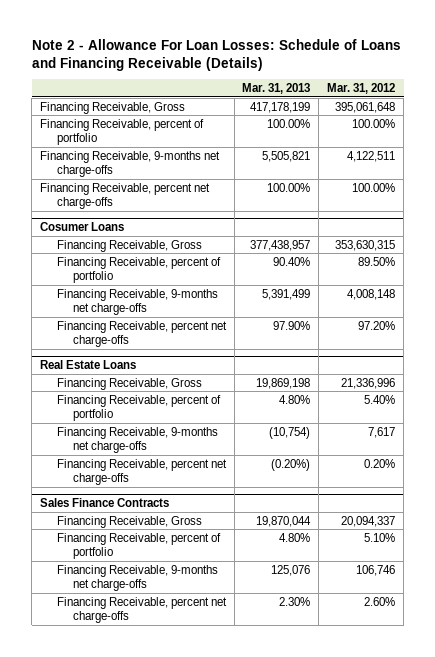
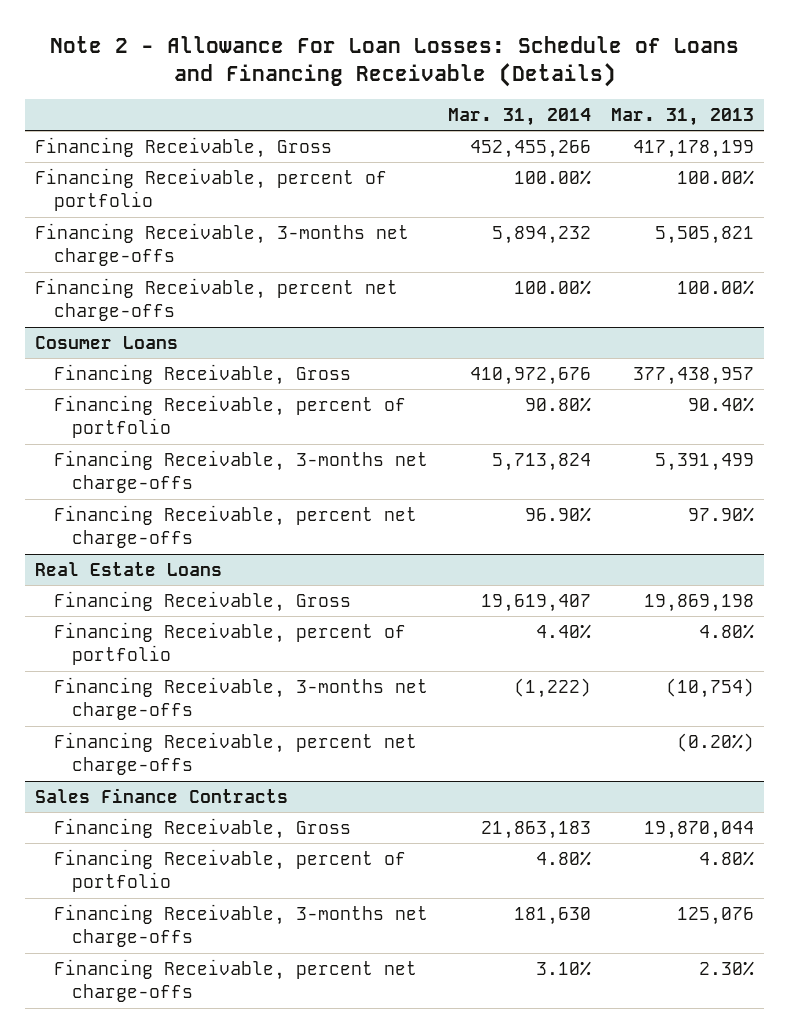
[327,83,396,95] Mar. 31, 2012 -> none
none -> [447,108,591,127] Mar. 31, 2014
[40,150,221,178] Financing Receivable, 9-months net charge-offs -> [34,222,409,267] Financing Receivable, 3-months net charge-offs
[56,288,218,316] Financing Receivable, 9-months net charge-offs -> [53,449,428,494] Financing Receivable, 3-months net charge-offs
[56,426,218,454] Financing Receivable, 9-months net charge-offs -> [53,676,428,721] Financing Receivable, 3-months net charge-offs
[56,564,218,592] Financing Receivable, 9-months net charge-offs -> [53,903,428,948] Financing Receivable, 3-months net charge-offs

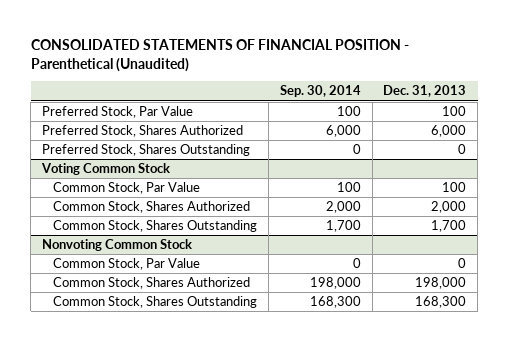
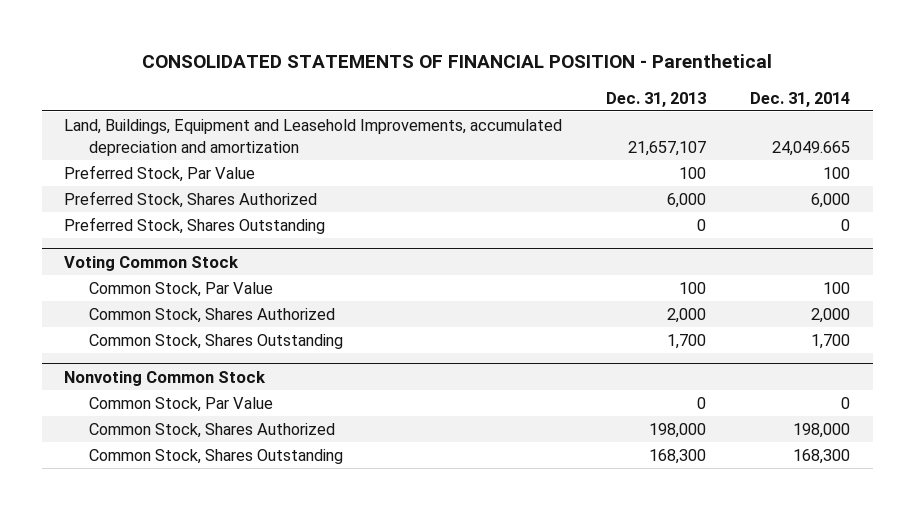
[30,38,409,72] CONSOLIDATED STATEMENTS OF FINANCIAL POSITION - Parenthetical (Unaudited) -> [142,53,773,68] CONSOLIDATED STATEMENTS OF FINANCIAL POSITION - Parenthetical
[279,85,361,98] Sep. 30, 2014 -> none
none -> [750,91,851,107] Dec. 31, 2014
none -> [64,119,563,156] Land, Buildings, Equipment and Leasehold Improvements, accumulated depreciation and amortization

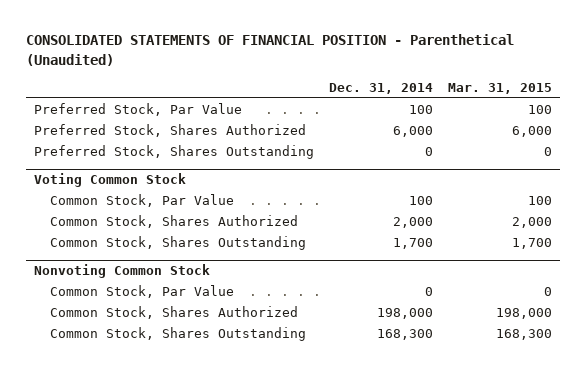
[142,53,773,68] CONSOLIDATED STATEMENTS OF FINANCIAL POSITION - Parenthetical -> [26,34,515,66] CONSOLIDATED STATEMENTS OF FINANCIAL POSITION - Parenthetical (Unaudited)
[606,91,707,107] Dec. 31, 2013 -> none
none -> [448,82,553,94] Mar. 31, 2015
[64,119,563,156] Land, Buildings, Equipment and Leasehold Improvements, accumulated depreciation and amortization -> none

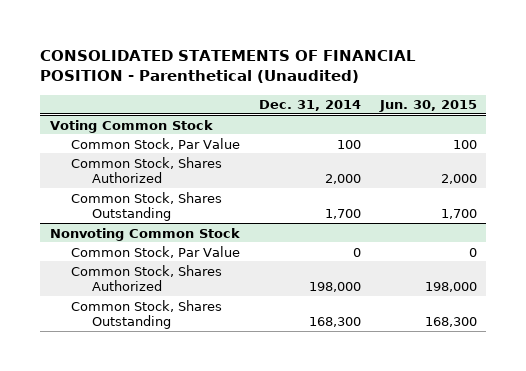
[448,82,553,94] Mar. 31, 2015 -> none
none -> [378,100,477,113] Jun. 30, 2015
[33,102,242,116] Preferred Stock, Par Value -> none
[33,123,306,137] Preferred Stock, Shares Authorized -> none
[33,144,314,159] Preferred Stock, Shares Outstanding -> none

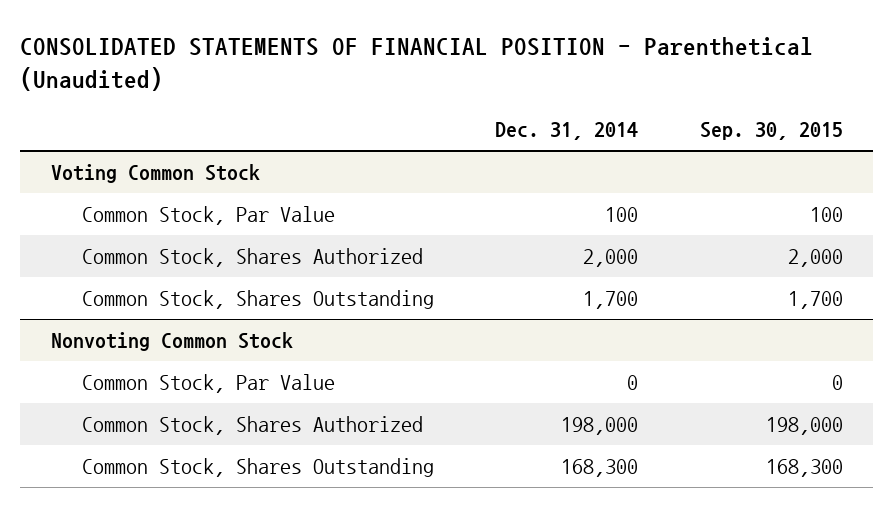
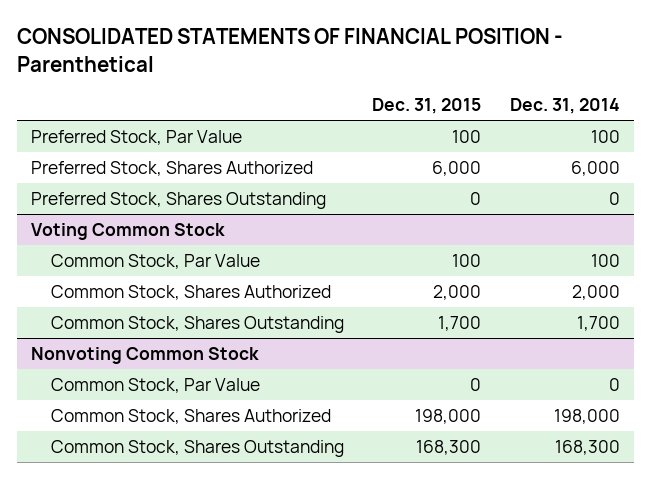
[20,36,814,91] CONSOLIDATED STATEMENTS OF FINANCIAL POSITION - Parenthetical (Unaudited) -> [16,28,563,72] CONSOLIDATED STATEMENTS OF FINANCIAL POSITION - Parenthetical
[699,122,843,141] Sep. 30, 2015 -> none
none -> [372,98,482,115] Dec. 31, 2015
none -> [31,129,243,145] Preferred Stock, Par Value
none -> [31,160,314,176] Preferred Stock, Shares Authorized
none -> [31,191,327,209] Preferred Stock, Shares Outstanding

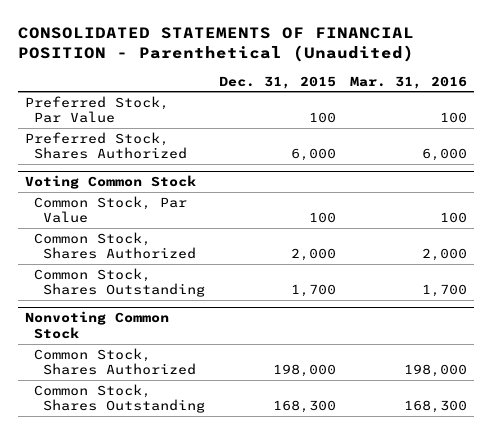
[16,28,563,72] CONSOLIDATED STATEMENTS OF FINANCIAL POSITION - Parenthetical -> [18,27,415,63] CONSOLIDATED STATEMENTS OF FINANCIAL POSITION - Parenthetical (Unaudited)
[509,98,620,115] Dec. 31, 2014 -> none
none -> [350,75,468,89] Mar. 31, 2016
[31,191,327,209] Preferred Stock, Shares Outstanding -> none
[50,377,260,393] Common Stock, Par Value -> none

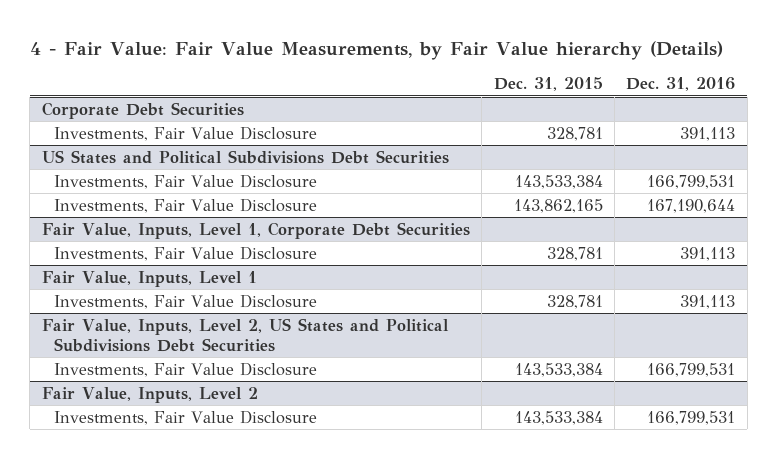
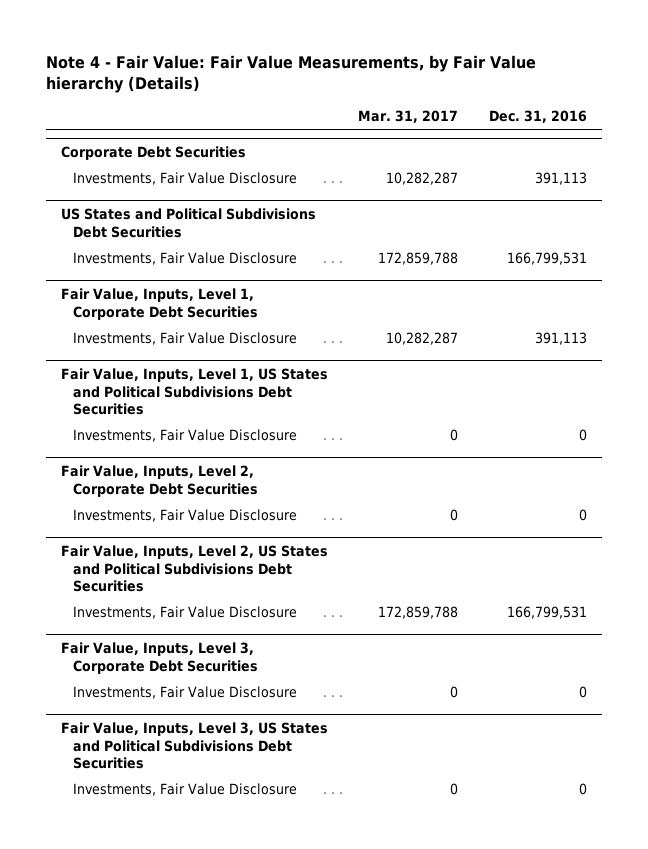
[29,41,723,61] 4 - Fair Value: Fair Value Measurements, by Fair Value hierarchy (Details) -> [46,54,537,93] Note 4 - Fair Value: Fair Value Measurements, by Fair Value hierarchy (Details)
[493,77,603,92] Dec. 31, 2015 -> none
none -> [358,109,459,123] Mar. 31, 2017
[53,197,317,213] Investments, Fair Value Disclosure -> none
[41,270,257,287] Fair Value, Inputs, Level 1 -> none
none -> [61,368,329,415] Fair Value, Inputs, Level 1, US States and Political Subdivisions Debt Securities
[680,294,736,309] 391,113 -> [578,429,587,442] 0
none -> [61,465,258,497] Fair Value, Inputs, Level 2, Corporate Debt Securities
none -> [72,509,297,523] Investments, Fair Value Disclosure
[41,386,258,403] Fair Value, Inputs, Level 2 -> none
none -> [61,642,258,674] Fair Value, Inputs, Level 3, Corporate Debt Securities
[647,410,736,425] 166,799,531 -> [578,686,587,699] 0
none -> [61,722,329,769] Fair Value, Inputs, Level 3, US States and Political Subdivisions Debt Securities
none -> [72,783,297,797] Investments, Fair Value Disclosure

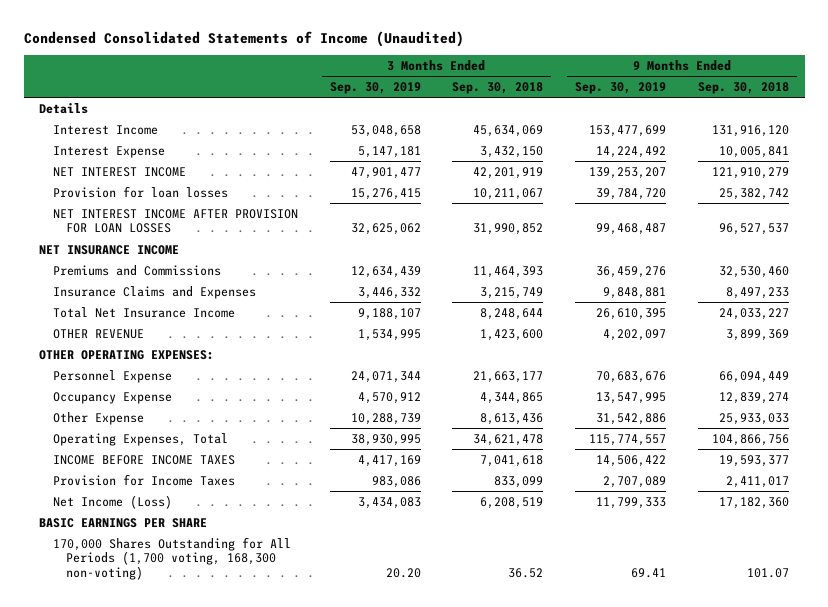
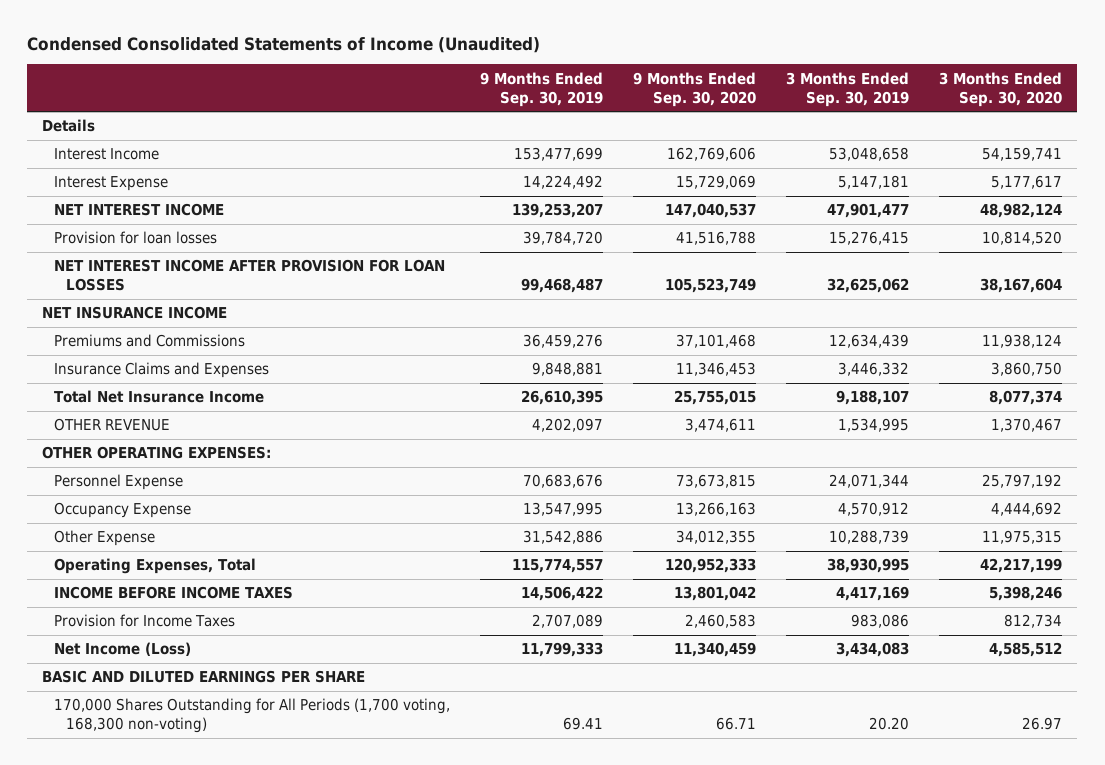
[452,82,544,95] Sep. 30, 2018 -> none
[697,82,789,95] Sep. 30, 2018 -> none
none -> [633,71,757,107] 9 Months Ended Sep. 30, 2020
none -> [939,71,1063,107] 3 Months Ended Sep. 30, 2020
[39,517,208,528] BASIC EARNINGS PER SHARE -> [42,670,366,684] BASIC AND DILUTED EARNINGS PER SHARE

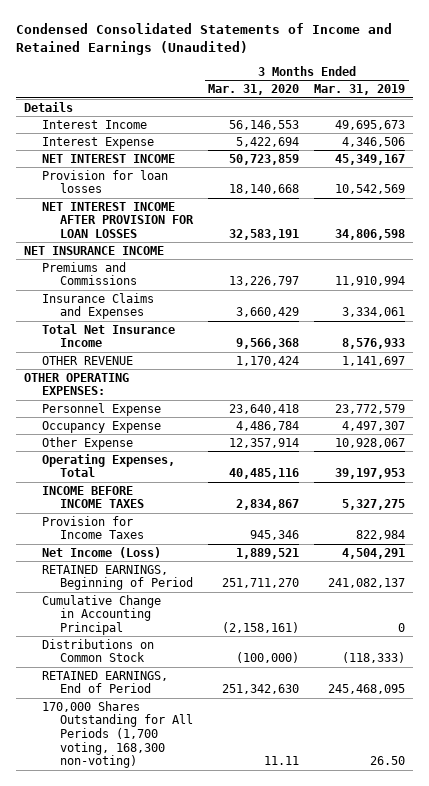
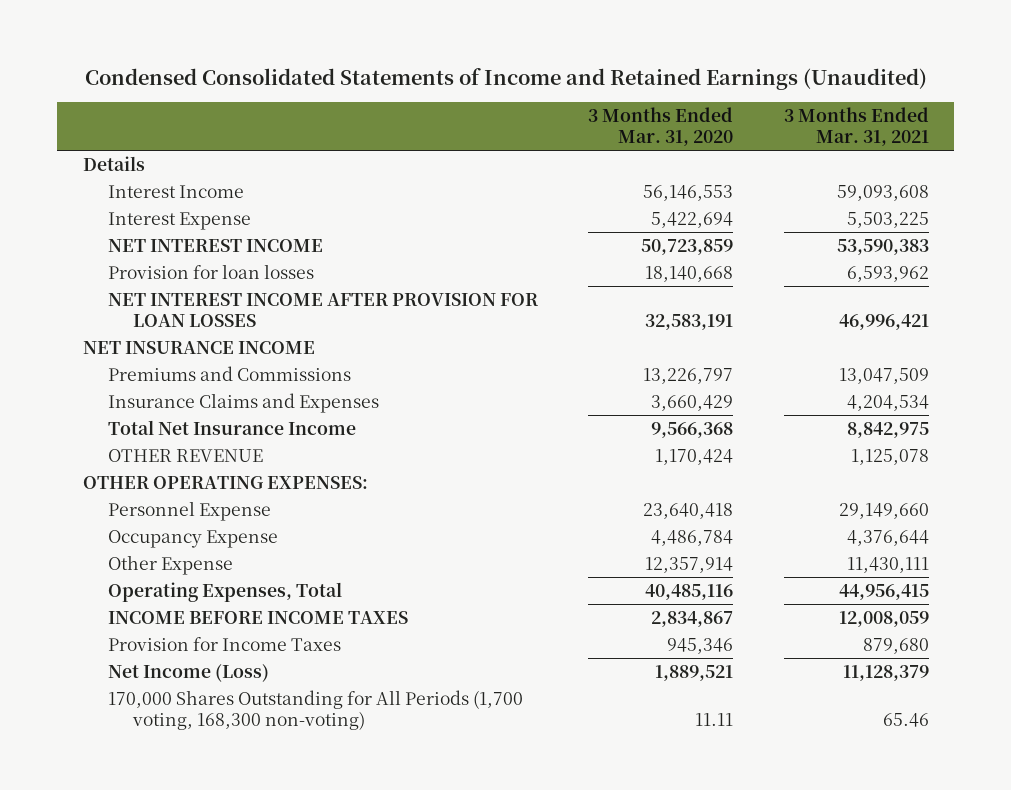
[314,84,406,96] Mar. 31, 2019 -> none
none -> [783,106,929,147] 3 Months Ended Mar. 31, 2021
[41,564,194,591] RETAINED EARNINGS, Beginning of Period -> none
[41,594,161,635] Cumulative Change in Accounting Principal -> none
[41,638,154,663] Distributions on Common Stock -> none
[41,670,168,694] RETAINED EARNINGS, End of Period -> none

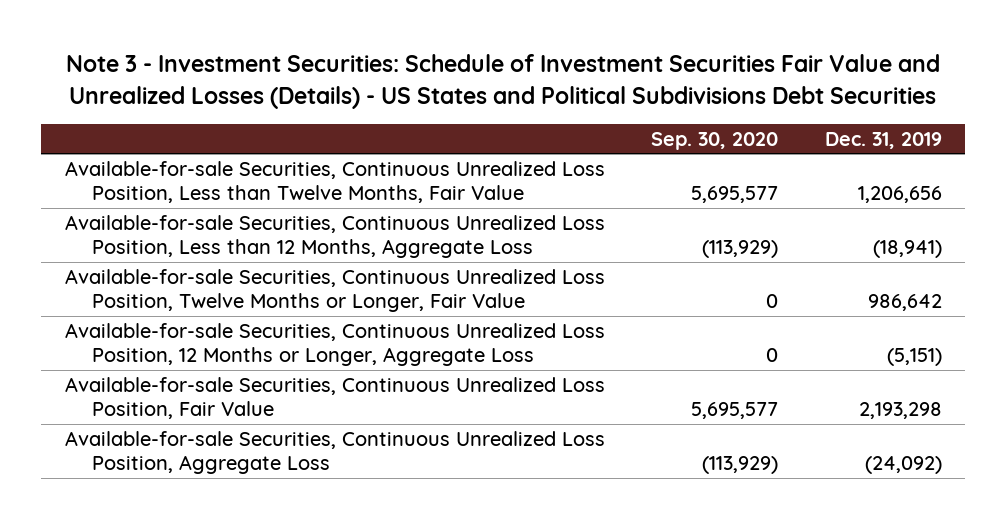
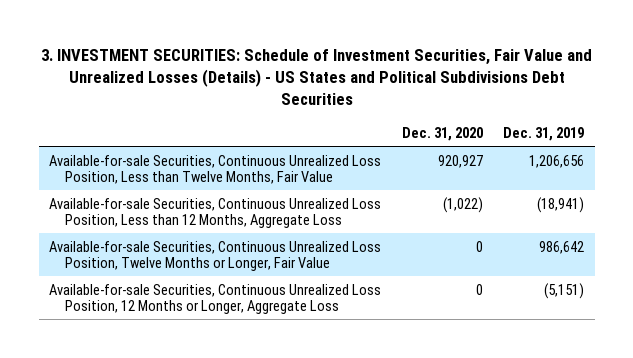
[66,54,941,109] Note 3 - Investment Securities: Schedule of Investment Securities Fair Value and Unrealized Losses (Details) - US States and Political Subdivisions Debt Securities -> [40,48,592,106] 3. INVESTMENT SECURITIES: Schedule of Investment Securities, Fair Value and Unrealized Losses (Details) - US States and Political Subdivisions Debt Securities
[651,131,779,150] Sep. 30, 2020 -> none
none -> [401,126,483,141] Dec. 31, 2020
[64,376,605,419] Available-for-sale Securities, Continuous Unrealized Loss Position, Fair Value -> none
[64,430,605,474] Available-for-sale Securities, Continuous Unrealized Loss Position, Aggregate Loss -> none

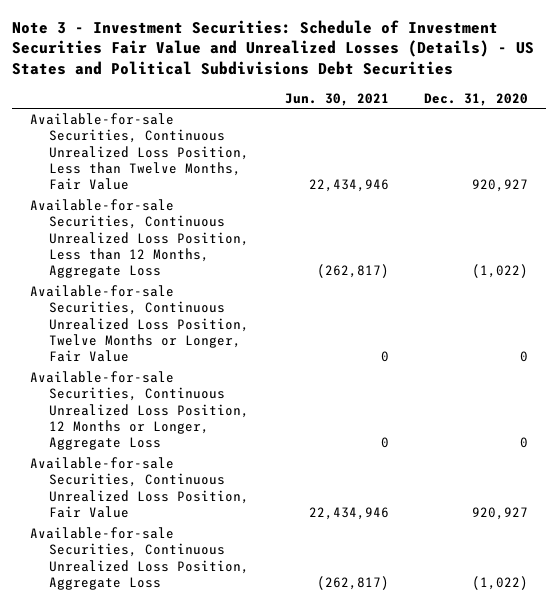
[40,48,592,106] 3. INVESTMENT SECURITIES: Schedule of Investment Securities, Fair Value and Unrealized Losses (Details) - US States and Political Subdivisions Debt Securities -> [11,19,534,76] Note 3 - Investment Securities: Schedule of Investment Securities Fair Value and Unrealized Losses (Details) - US States and Political Subdivisions Debt Securities
[503,126,585,141] Dec. 31, 2019 -> none
none -> [284,92,389,106] Jun. 30, 2021
none -> [29,457,250,519] Available-for-sale Securities, Continuous Unrealized Loss Position, Fair Value
none -> [29,527,250,591] Available-for-sale Securities, Continuous Unrealized Loss Position, Aggregate Loss

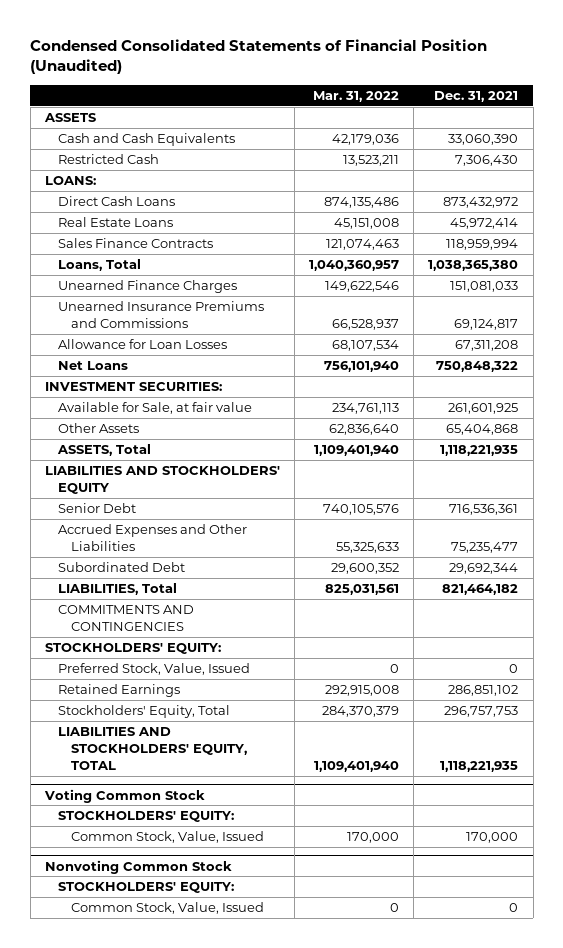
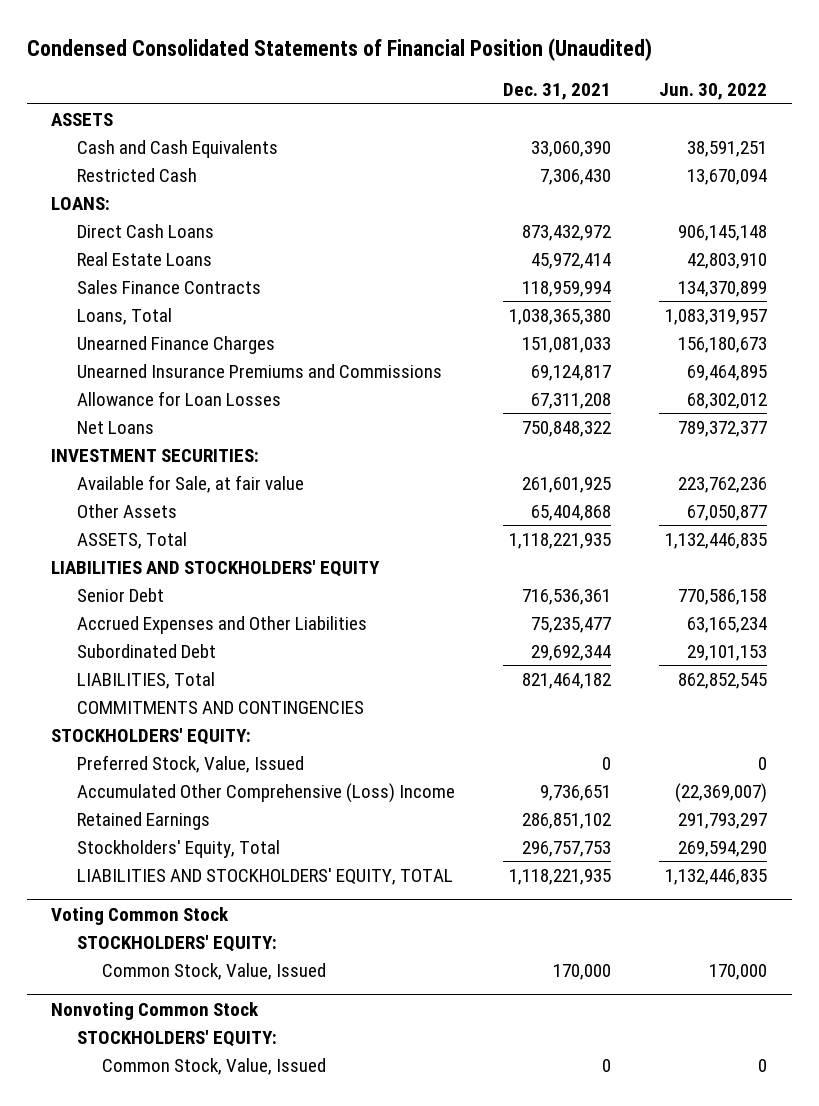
[313,90,400,102] Mar. 31, 2022 -> none
none -> [659,83,768,101] Jun. 30, 2022
none -> [76,782,455,803] Accumulated Other Comprehensive (Loss) Income

